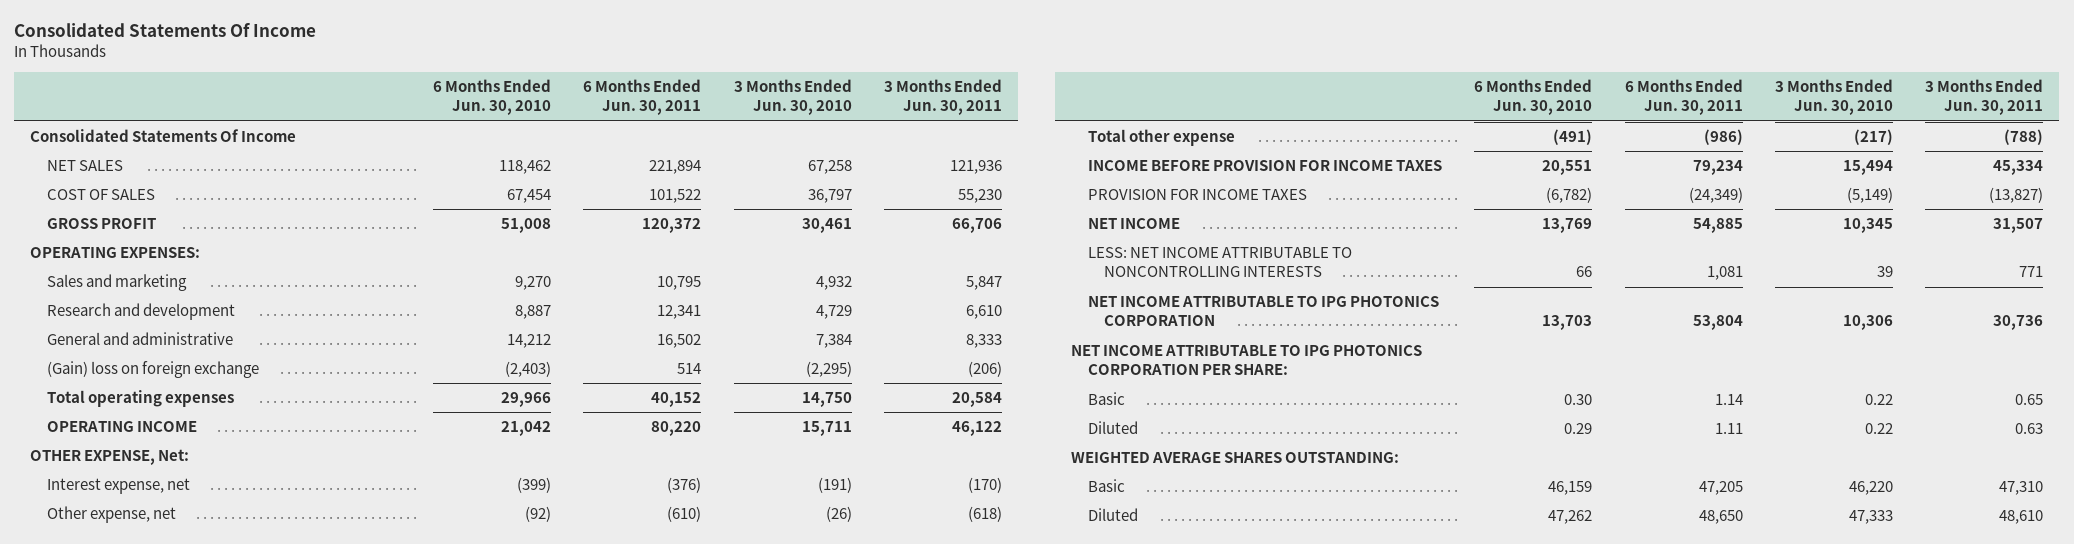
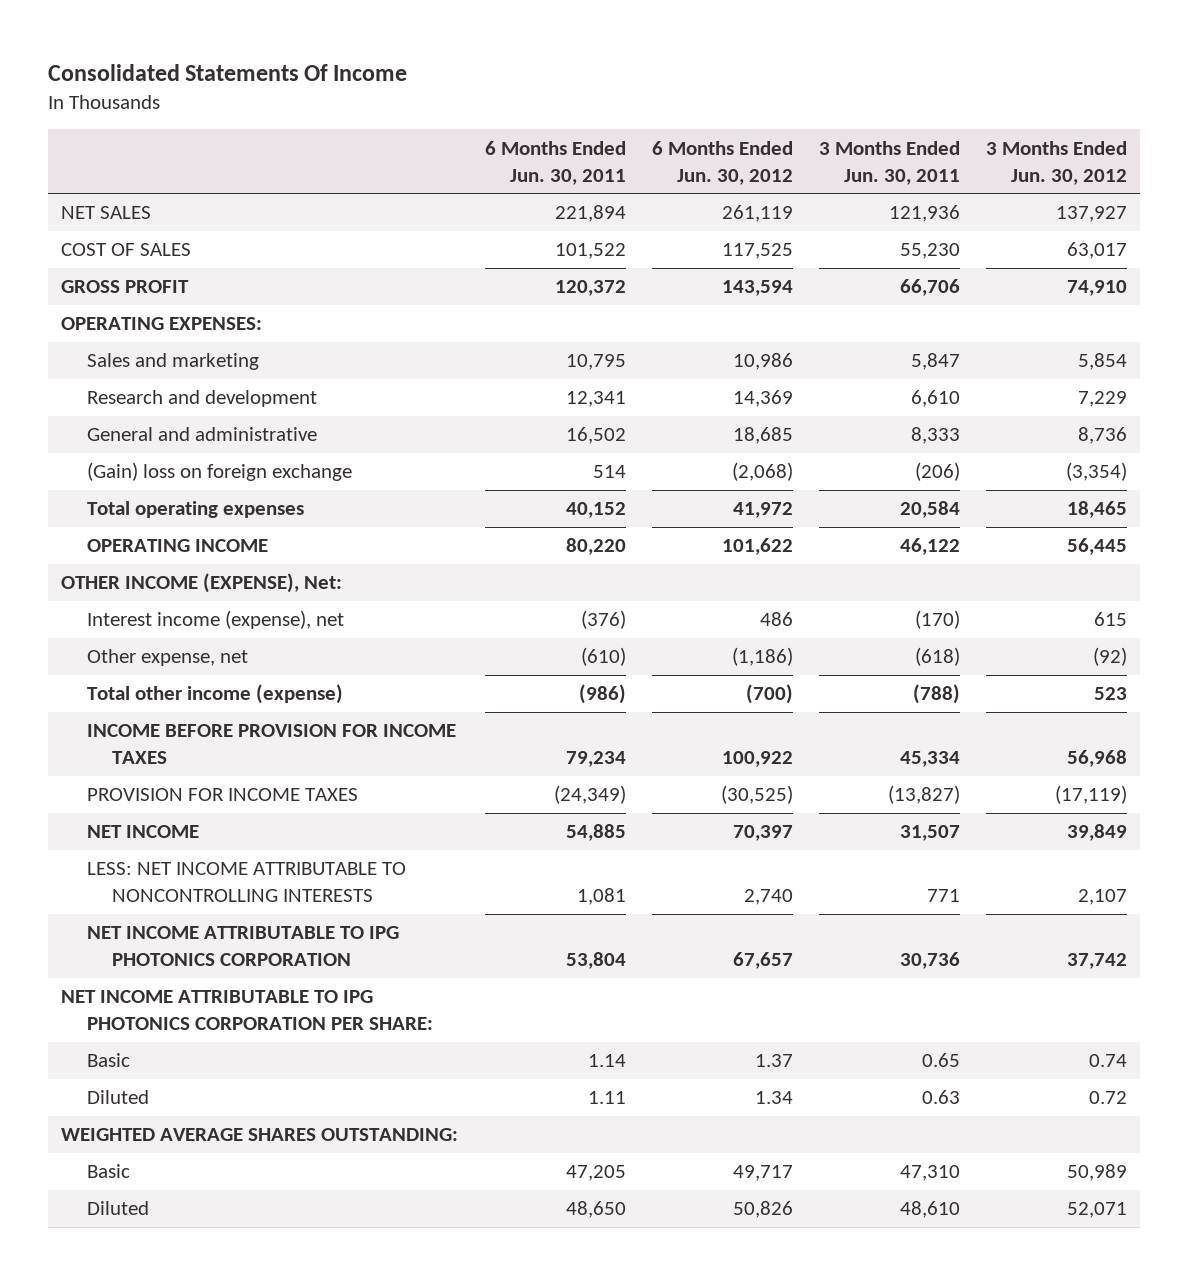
[433,79,552,116] 6 Months Ended Jun. 30, 2010 -> none
[733,79,852,116] 3 Months Ended Jun. 30, 2010 -> none
none -> [651,140,793,185] 6 Months Ended Jun. 30, 2012
none -> [986,140,1128,185] 3 Months Ended Jun. 30, 2012
[30,129,297,143] Consolidated Statements Of Income -> none
[30,449,190,466] OTHER EXPENSE, Net: -> [61,573,343,594] OTHER INCOME (EXPENSE), Net:
[46,478,190,495] Interest expense, net -> [86,610,344,630] Interest income (expense), net
[1087,129,1235,147] Total other expense -> [86,684,343,705] Total other income (expense)

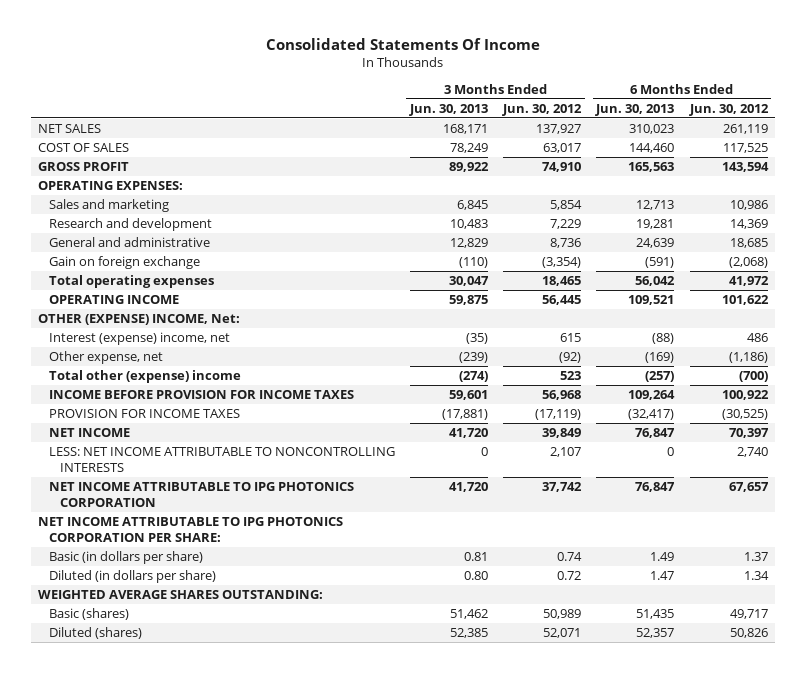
[484,140,626,185] 6 Months Ended Jun. 30, 2011 -> none
[818,140,960,185] 3 Months Ended Jun. 30, 2011 -> none
none -> [409,103,489,116] Jun. 30, 2013
none -> [595,103,675,116] Jun. 30, 2013
[86,462,352,482] (Gain) loss on foreign exchange -> [49,256,201,270] Gain on foreign exchange
[61,573,343,594] OTHER INCOME (EXPENSE), Net: -> [38,314,241,326] OTHER (EXPENSE) INCOME, Net:
[86,610,344,630] Interest income (expense), net -> [49,332,231,346] Interest (expense) income, net
[86,684,343,705] Total other income (expense) -> [49,370,242,384] Total other (expense) income
[86,1053,130,1068] Basic -> [49,551,204,565] Basic (in dollars per share)
[86,1090,149,1105] Diluted -> [49,570,217,584] Diluted (in dollars per share)
[86,1164,130,1179] Basic -> [49,608,130,621] Basic (shares)
[86,1201,149,1216] Diluted -> [49,627,143,640] Diluted (shares)

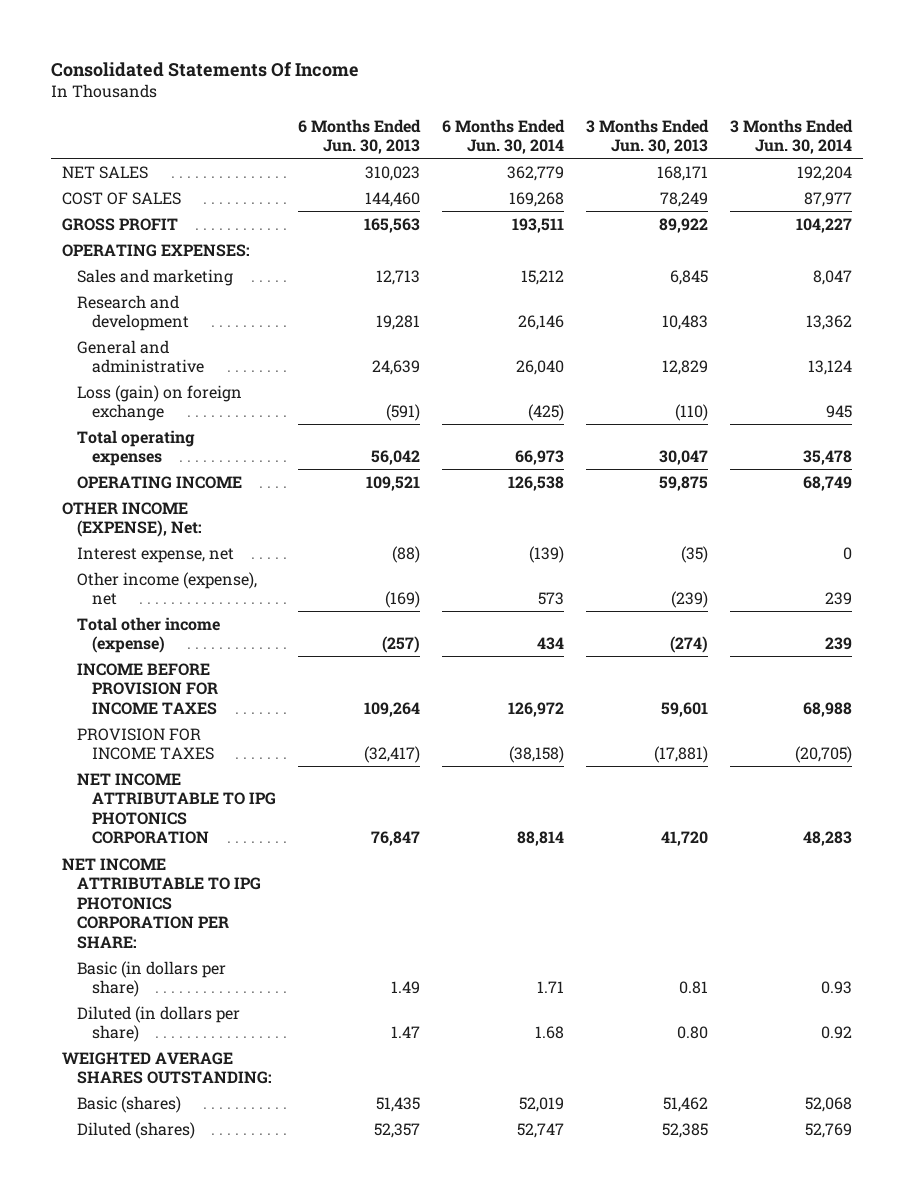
[502,103,583,116] Jun. 30, 2012 -> none
[688,103,769,116] Jun. 30, 2012 -> none
none -> [442,118,566,155] 6 Months Ended Jun. 30, 2014
none -> [730,118,854,155] 3 Months Ended Jun. 30, 2014
[49,256,201,270] Gain on foreign exchange -> [77,384,243,422] Loss (gain) on foreign exchange
[38,314,241,326] OTHER (EXPENSE) INCOME, Net: -> [62,501,203,538] OTHER INCOME (EXPENSE), Net:
[49,332,231,346] Interest (expense) income, net -> [77,546,235,563] Interest expense, net
[49,351,164,365] Other expense, net -> [77,571,258,606] Other income (expense), net
[49,370,242,384] Total other (expense) income -> [77,616,221,654] Total other income (expense)
[49,428,131,438] NET INCOME -> none
[49,447,396,473] LESS: NET INCOME ATTRIBUTABLE TO NONCONTROLLING INTERESTS -> none

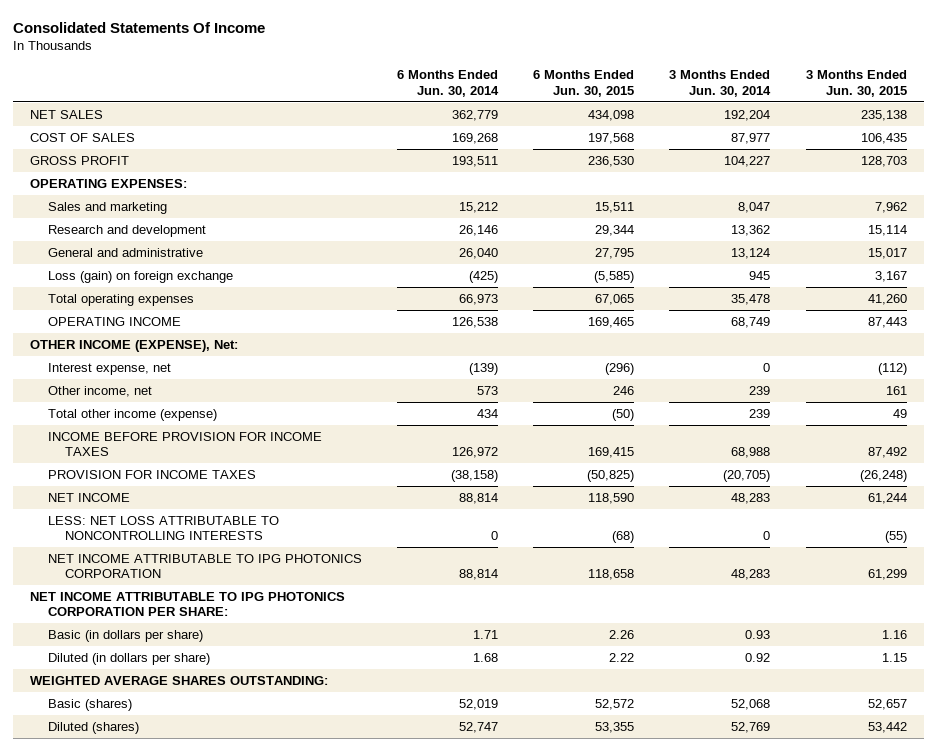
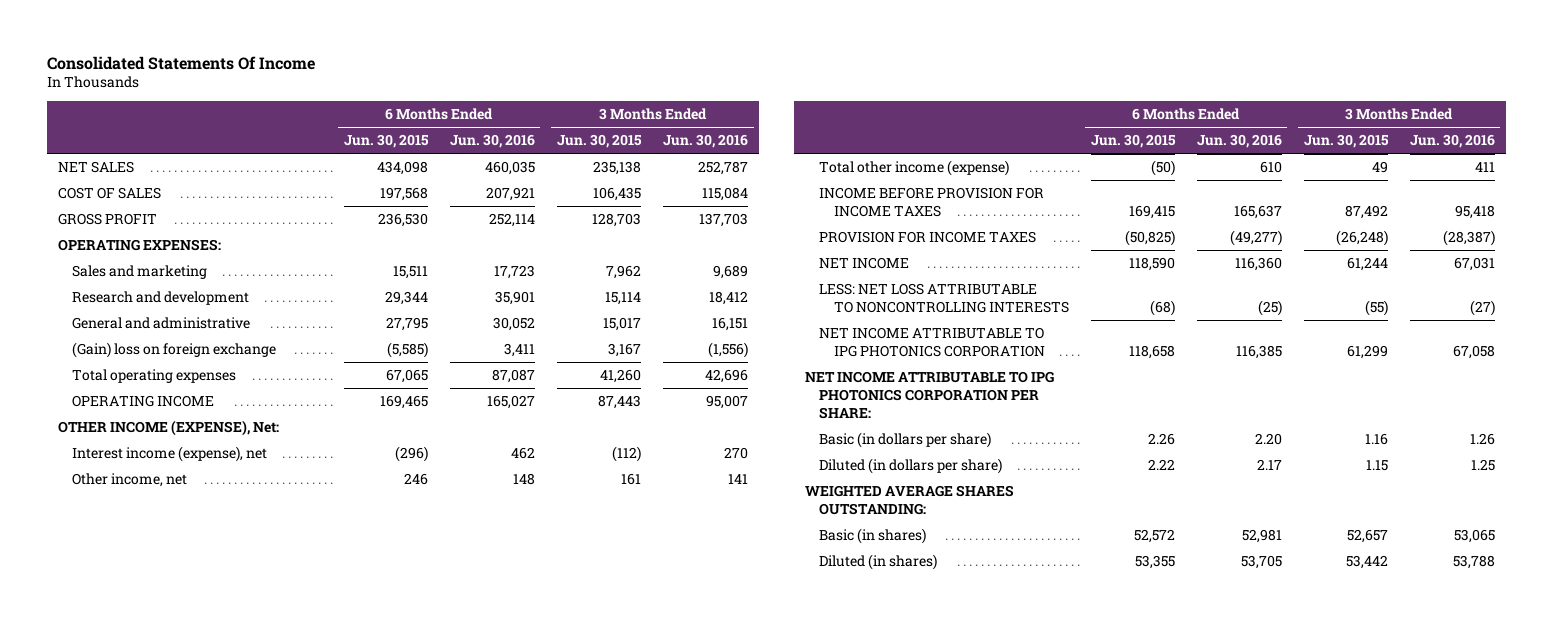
[396,70,499,97] 6 Months Ended Jun. 30, 2014 -> none
[669,70,772,97] 3 Months Ended Jun. 30, 2014 -> none
none -> [449,134,535,149] Jun. 30, 2016
none -> [663,134,749,149] Jun. 30, 2016
[47,270,233,283] Loss (gain) on foreign exchange -> [72,342,277,359] (Gain) loss on foreign exchange
[47,362,171,375] Interest expense, net -> [72,446,268,463] Interest income (expense), net
[47,698,132,711] Basic (shares) -> [819,528,927,545] Basic (in shares)
[47,721,139,734] Diluted (shares) -> [819,554,938,571] Diluted (in shares)

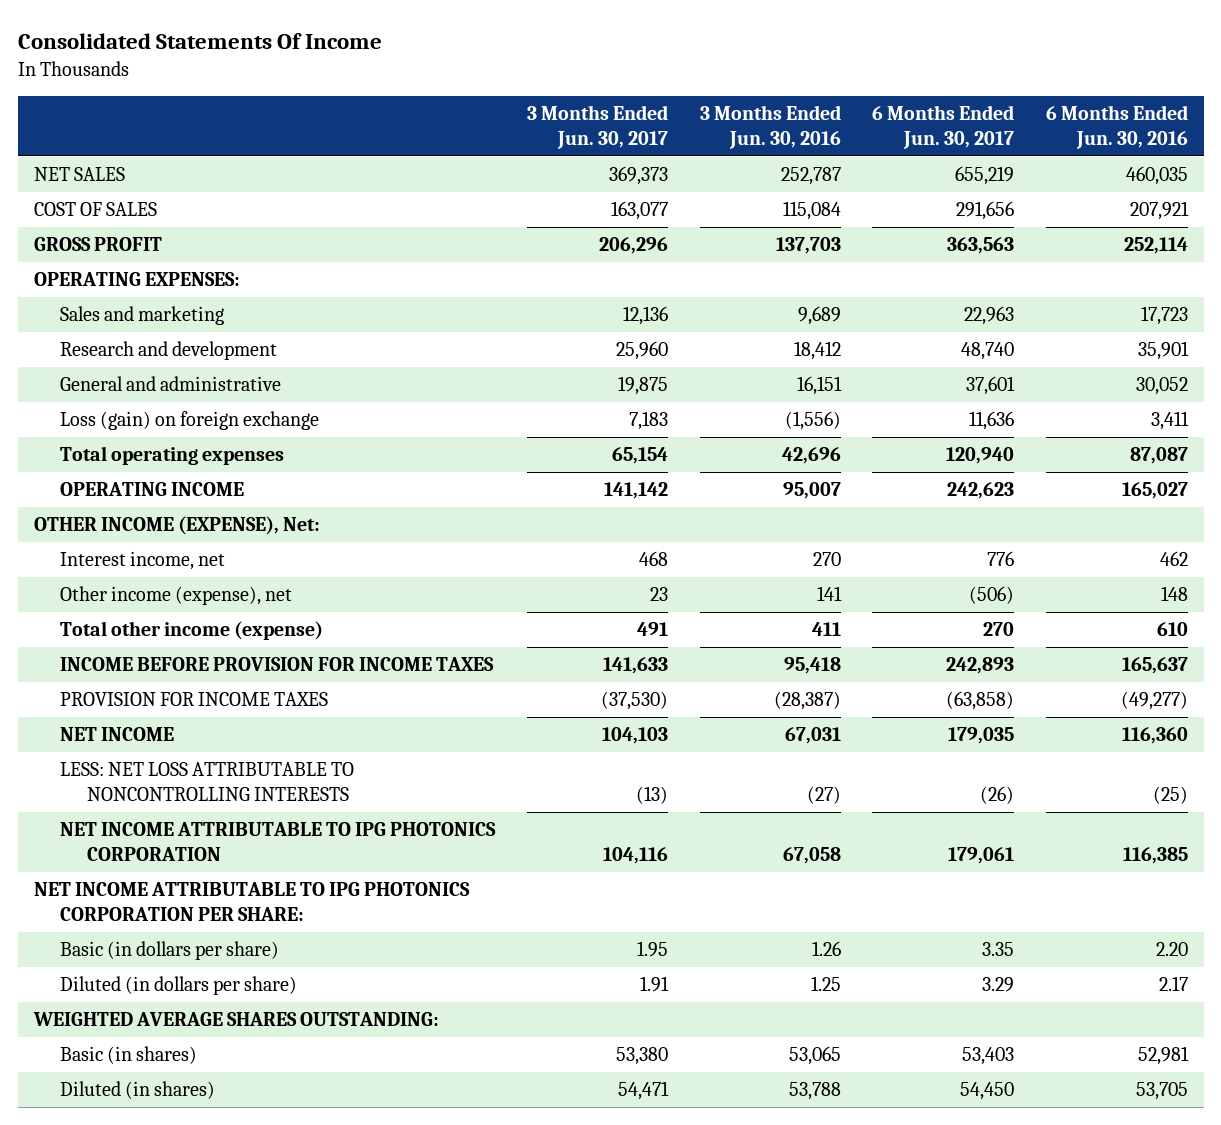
[343,134,429,149] Jun. 30, 2015 -> none
[556,134,642,149] Jun. 30, 2015 -> none
none -> [526,105,668,149] 3 Months Ended Jun. 30, 2017
none -> [872,105,1015,149] 6 Months Ended Jun. 30, 2017
[72,342,277,359] (Gain) loss on foreign exchange -> [60,411,320,431] Loss (gain) on foreign exchange
[72,446,268,463] Interest income (expense), net -> [60,551,226,571] Interest income, net
[72,473,188,488] Other income, net -> [60,586,293,606] Other income (expense), net

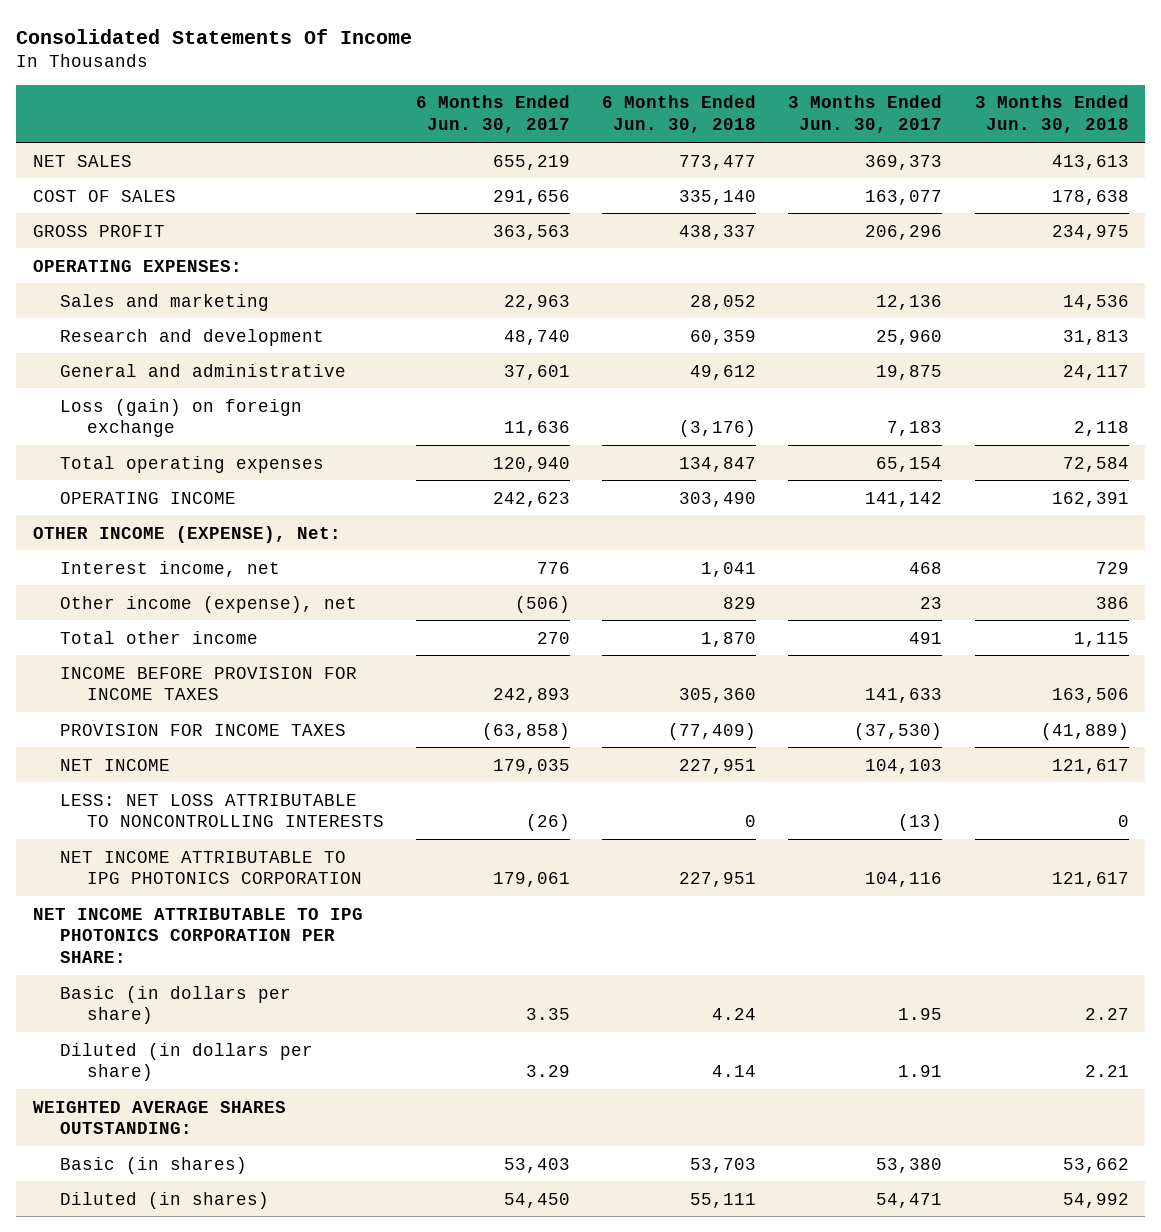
[699,105,841,149] 3 Months Ended Jun. 30, 2016 -> none
[1045,105,1188,149] 6 Months Ended Jun. 30, 2016 -> none
none -> [602,95,757,134] 6 Months Ended Jun. 30, 2018
none -> [974,95,1129,134] 3 Months Ended Jun. 30, 2018
[60,621,324,641] Total other income (expense) -> [59,630,258,644] Total other income

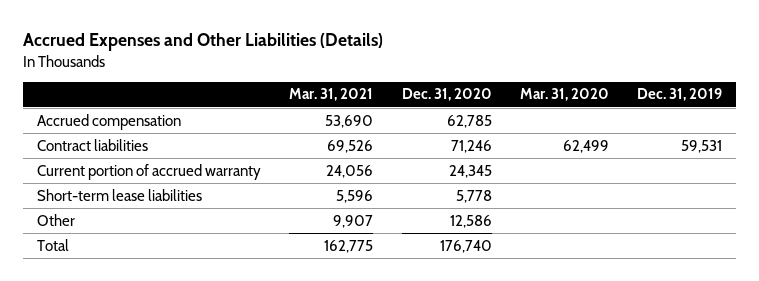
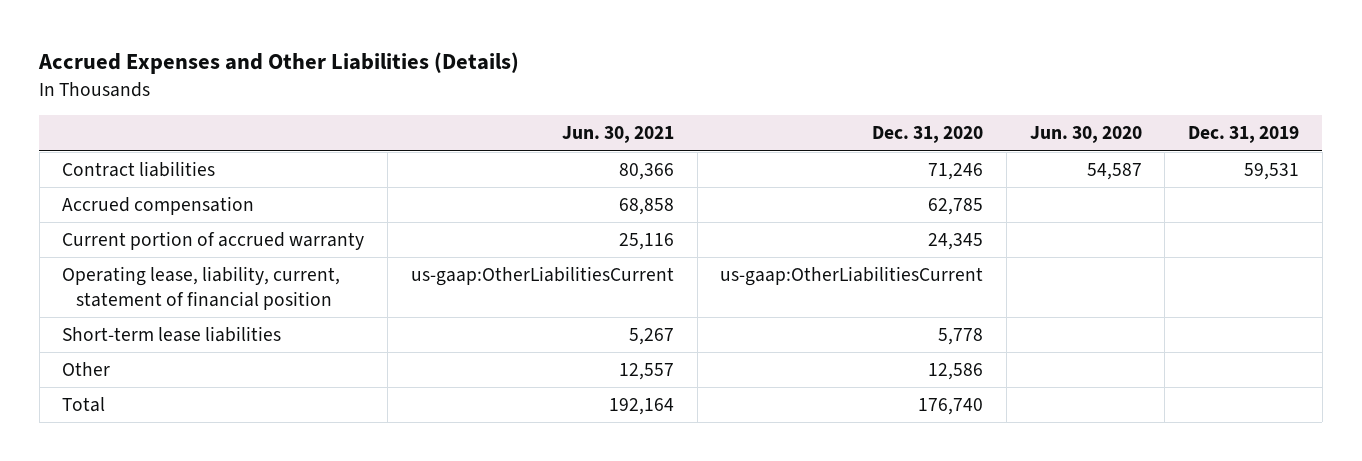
[289,88,374,102] Mar. 31, 2021 -> none
[519,88,609,102] Mar. 31, 2020 -> none
none -> [561,126,674,144] Jun. 30, 2021
none -> [1029,126,1142,144] Jun. 30, 2020
[37,113,182,130] Accrued compensation -> [62,196,255,216] Accrued compensation
none -> [62,266,341,310] Operating lease, liability, current, statement of financial position

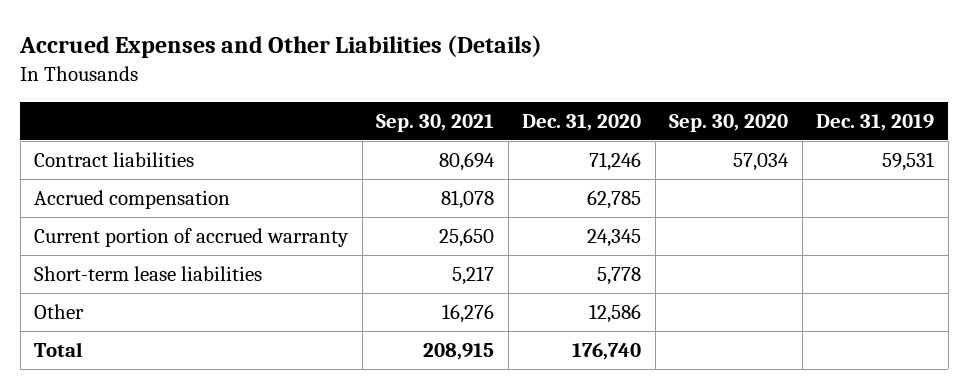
[561,126,674,144] Jun. 30, 2021 -> none
[1029,126,1142,144] Jun. 30, 2020 -> none
none -> [376,113,495,132] Sep. 30, 2021
none -> [669,113,789,132] Sep. 30, 2020
[62,266,341,310] Operating lease, liability, current, statement of financial position -> none

